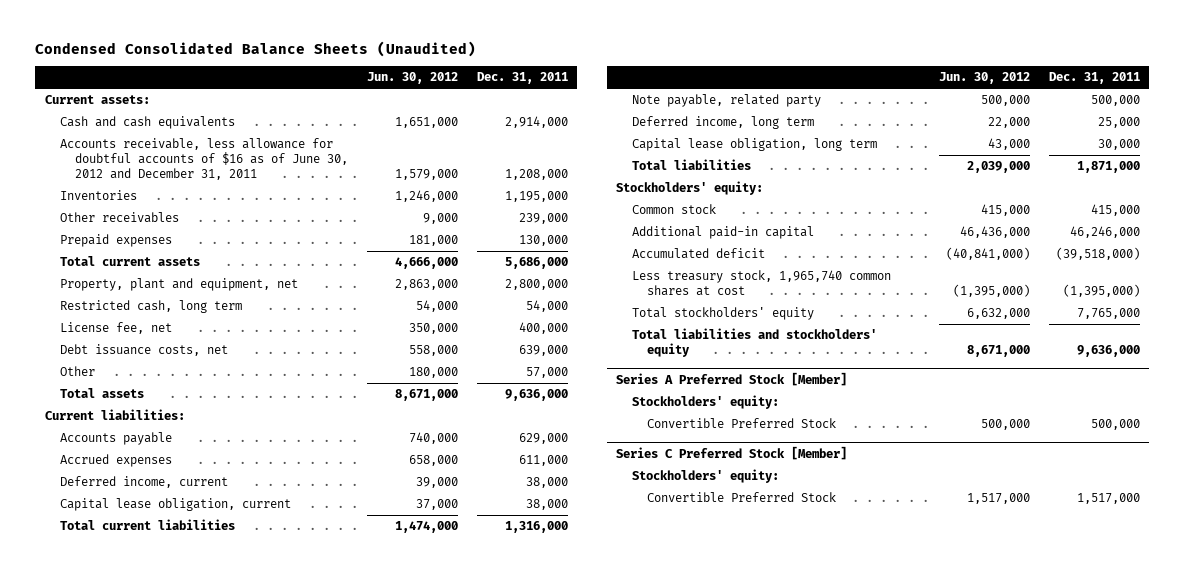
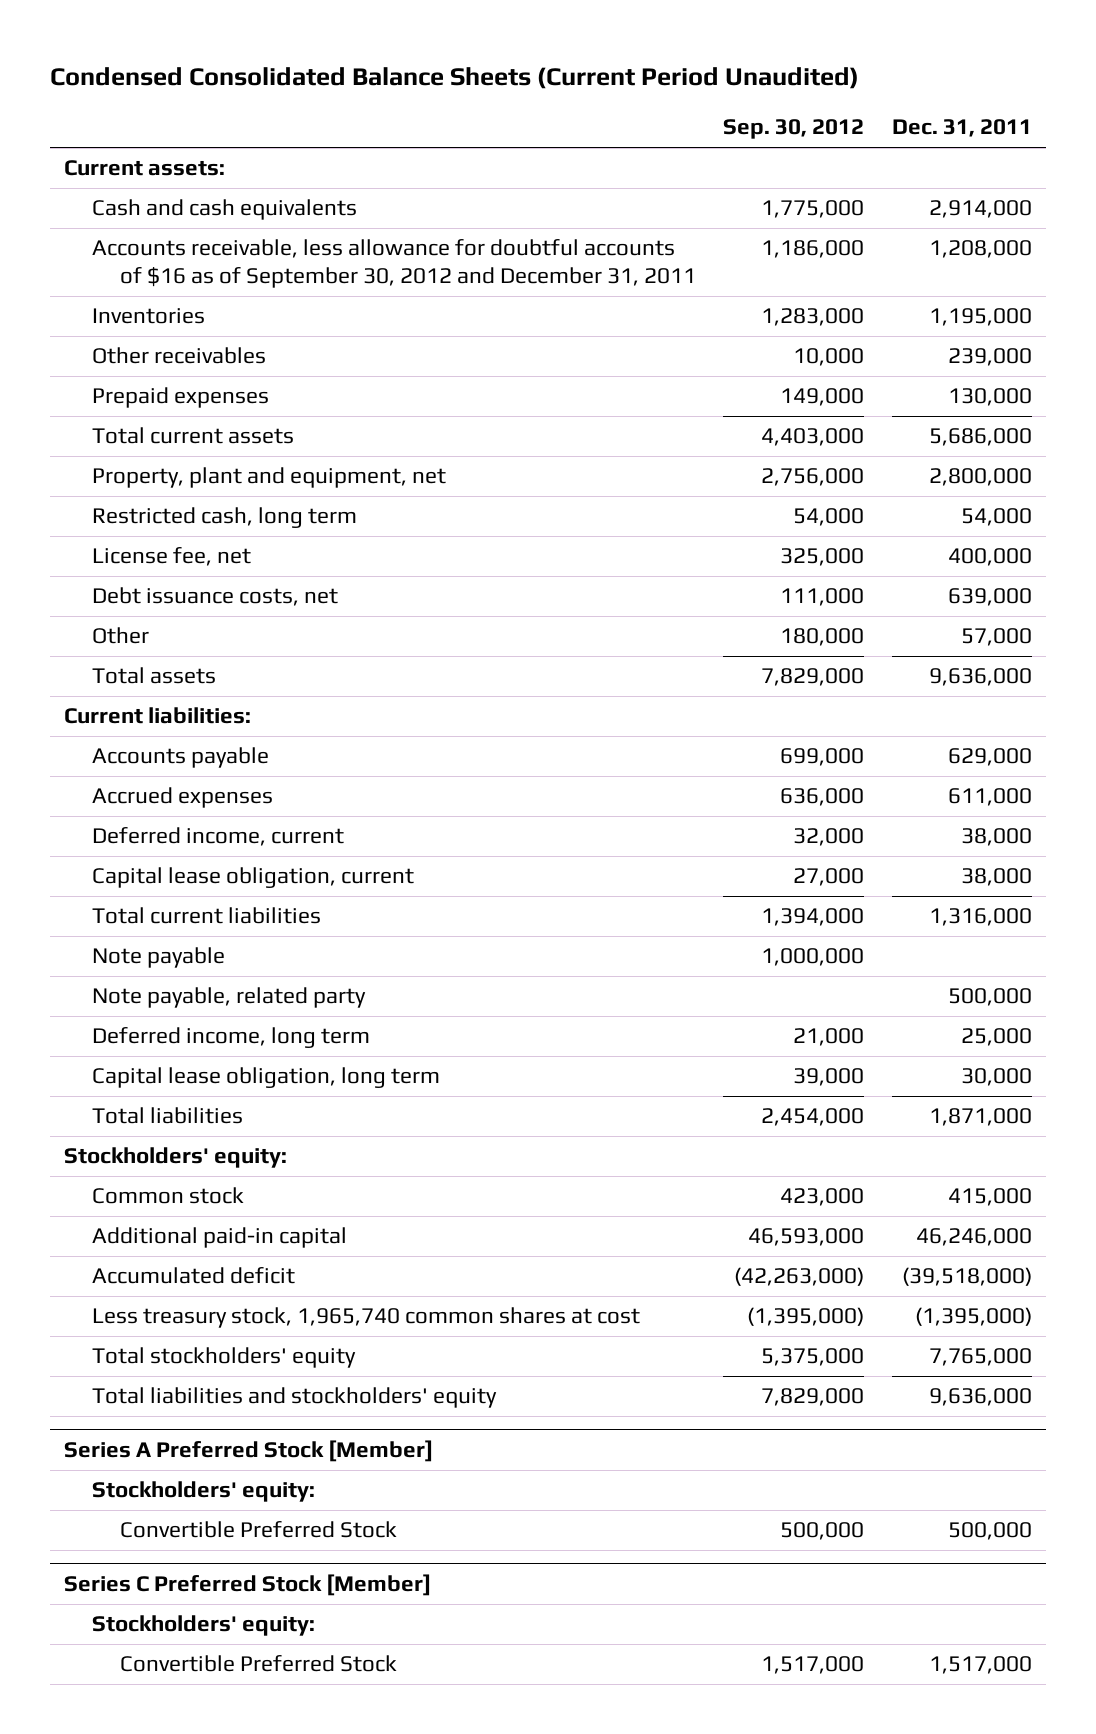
[35,40,477,57] Condensed Consolidated Balance Sheets (Unaudited) -> [50,66,860,89] Condensed Consolidated Balance Sheets (Current Period Unaudited)
[366,72,458,85] Jun. 30, 2012 -> none
none -> [723,119,865,140] Sep. 30, 2012
[59,138,349,181] Accounts receivable, less allowance for doubtful accounts of $16 as of June 30, 2012 and December 31, 2011 -> [91,239,696,289] Accounts receivable, less allowance for doubtful accounts of $16 as of September 30, 2012 and December 31, 2011
none -> [91,947,225,969] Note payable

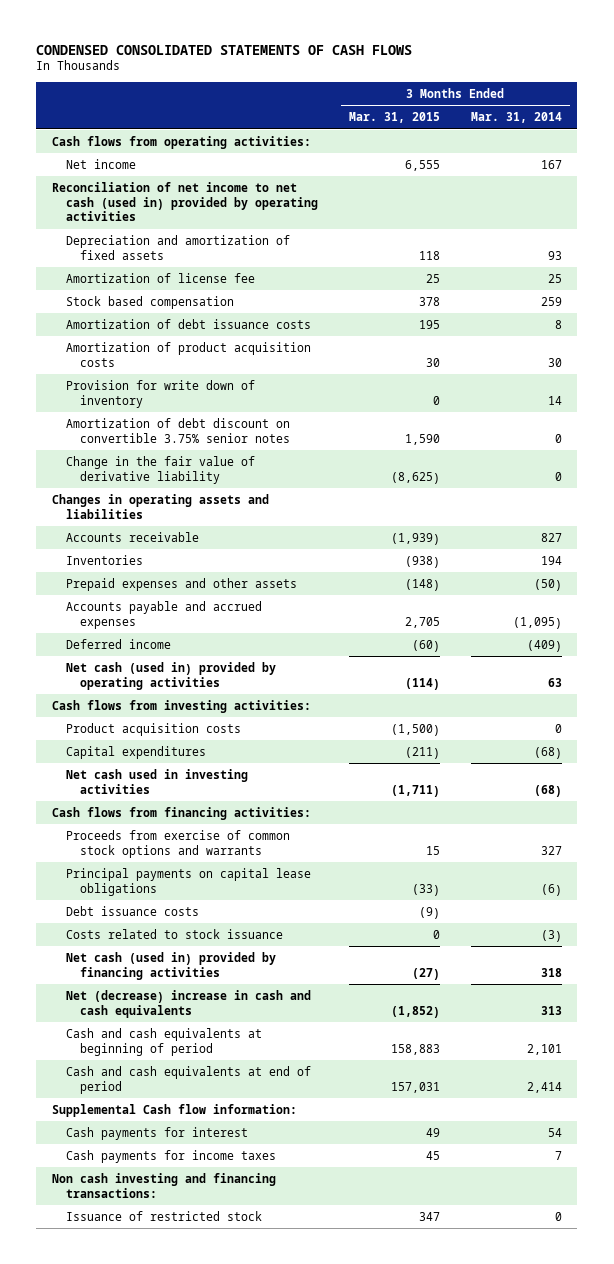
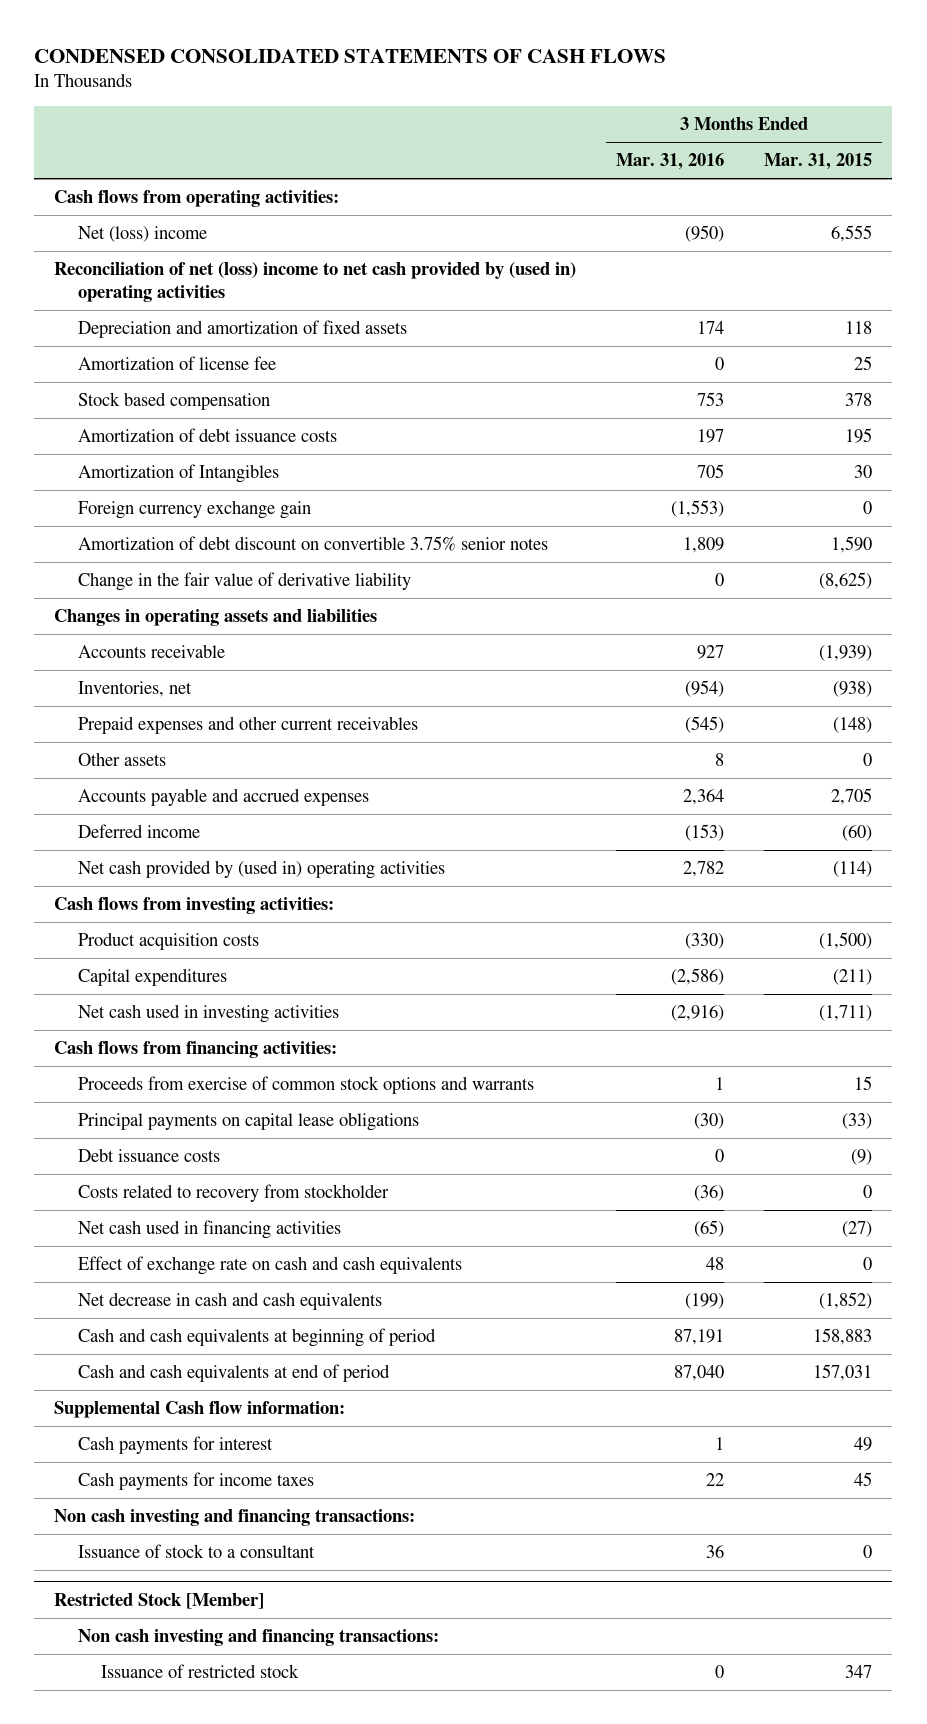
[470,112,562,124] Mar. 31, 2014 -> none
none -> [616,153,725,171] Mar. 31, 2016
[65,158,136,169] Net income -> [77,226,207,243] Net (loss) income
[51,181,318,222] Reconciliation of net income to net cash (used in) provided by operating activities -> [54,262,577,303] Reconciliation of net (loss) income to net cash provided by (used in) operating activities
[65,341,311,367] Amortization of product acquisition costs -> none
[65,379,255,408] Provision for write down of inventory -> none
none -> [77,464,279,484] Amortization of Intangibles
none -> [77,500,311,520] Foreign currency exchange gain
[65,554,143,565] Inventories -> [77,681,192,698] Inventories, net
[65,577,297,591] Prepaid expenses and other assets -> [77,716,418,735] Prepaid expenses and other current receivables
none -> [77,752,166,767] Other assets
[65,661,276,690] Net cash (used in) provided by operating activities -> [77,860,445,880] Net cash provided by (used in) operating activities
[65,928,283,939] Costs related to stock issuance -> [77,1184,389,1203] Costs related to recovery from stockholder
[65,951,276,980] Net cash (used in) provided by financing activities -> [77,1220,341,1240] Net cash used in financing activities
none -> [77,1256,462,1276] Effect of exchange rate on cash and cash equivalents
[65,989,311,1018] Net (decrease) increase in cash and cash equivalents -> [77,1292,382,1311] Net decrease in cash and cash equivalents
none -> [77,1544,315,1559] Issuance of stock to a consultant
none -> [54,1592,265,1609] Restricted Stock [Member]
none -> [77,1629,439,1647] Non cash investing and financing transactions:

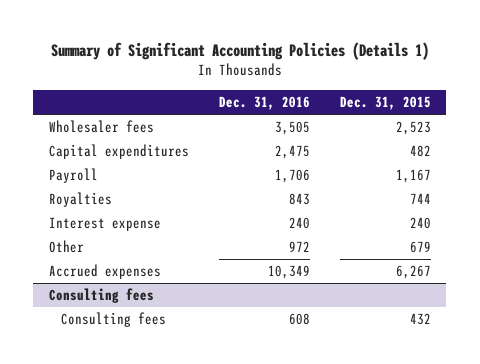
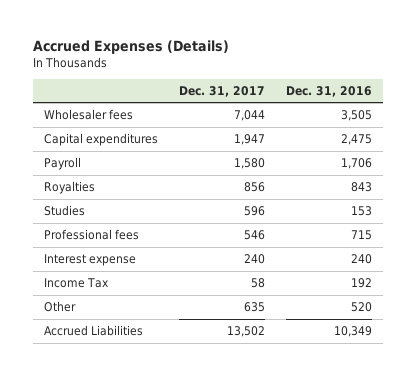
[50,41,429,60] Summary of Significant Accounting Policies (Details 1) -> [32,40,229,55] Accrued Expenses (Details)
[340,96,432,111] Dec. 31, 2015 -> none
none -> [179,85,266,97] Dec. 31, 2017
none -> [43,205,85,217] Studies
none -> [43,229,139,241] Professional fees
[48,288,154,304] Consulting fees -> none
[60,312,166,328] Consulting fees -> none
none -> [43,278,109,289] Income Tax
[288,241,310,253] 972 -> [351,302,373,313] 520
[48,264,161,280] Accrued expenses -> [43,325,143,337] Accrued Liabilities

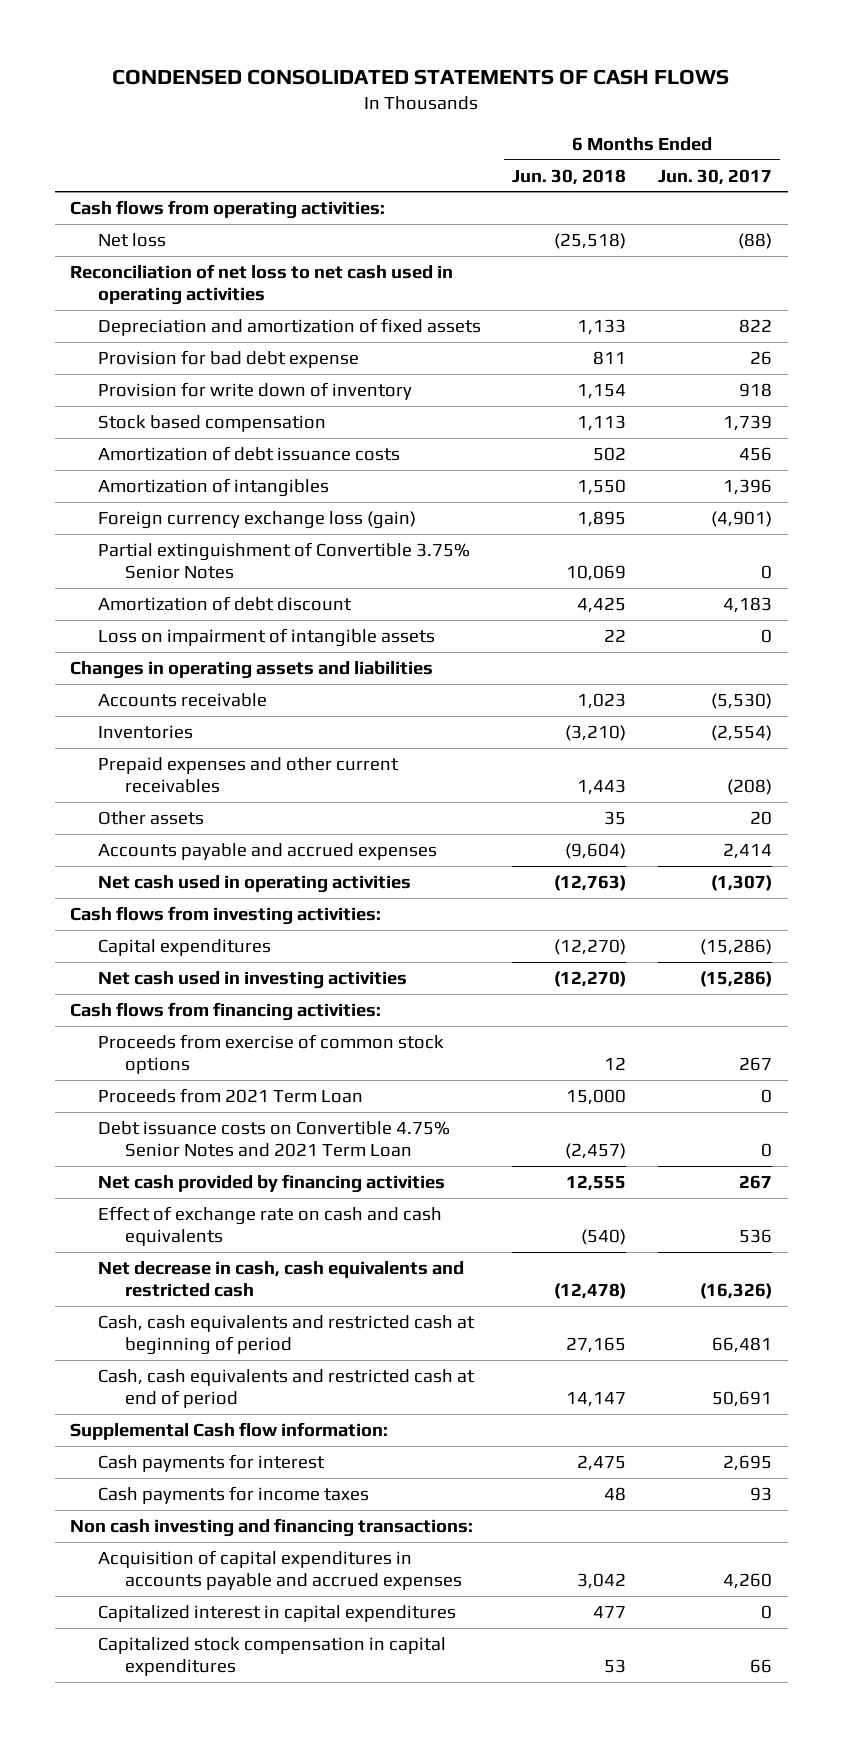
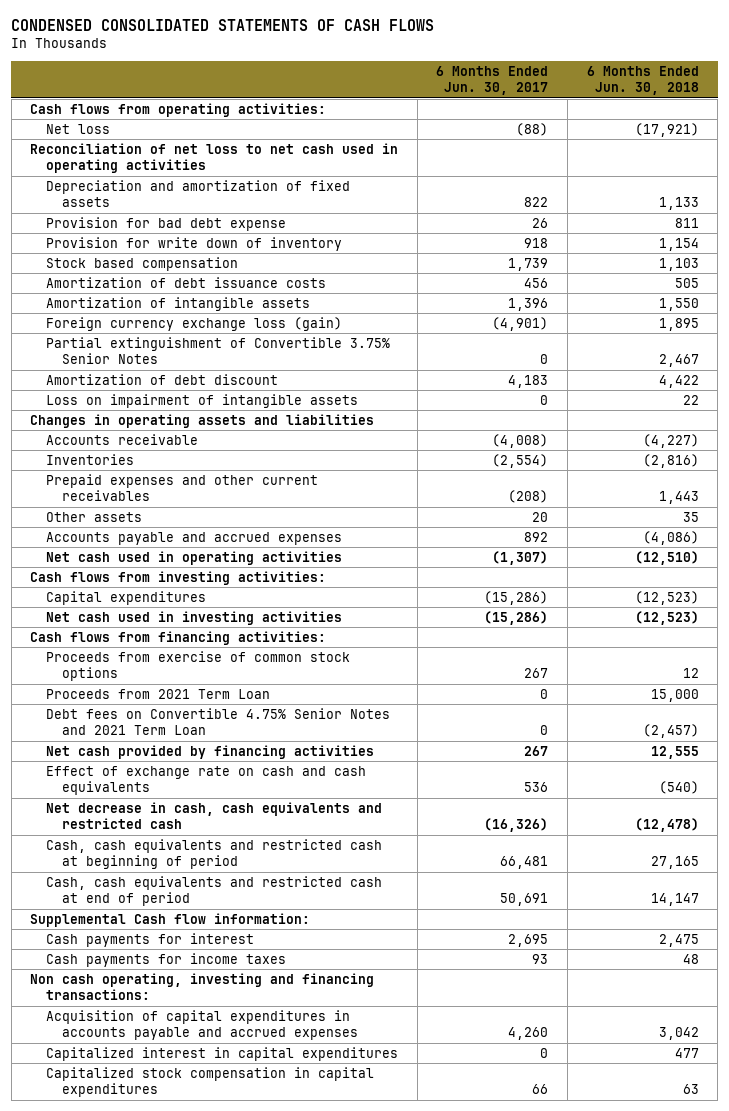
[554,233,627,250] (25,518) -> [634,122,699,137] (17,921)
[577,415,627,432] 1,113 -> [658,257,699,271] 1,103
[593,447,627,462] 502 -> [674,277,699,288] 505
[97,478,329,498] Amortization of intangibles -> [46,296,311,311] Amortization of intangible assets
[566,565,627,582] 10,069 -> [658,354,699,368] 2,467
[577,597,627,614] 4,425 -> [658,374,699,388] 4,422
[577,693,627,710] 1,023 -> [642,433,699,448] (4,227)
[710,693,772,710] (5,530) -> [492,433,549,448] (4,008)
[565,725,627,742] (3,210) -> [642,453,699,468] (2,816)
[565,843,627,860] (9,604) -> [642,530,699,545] (4,086)
[722,843,772,860] 2,414 -> [524,531,549,542] 892
[554,875,627,892] (12,763) -> [634,550,699,565] (12,510)
[554,939,627,956] (12,270) -> [634,590,699,605] (12,523)
[554,971,627,988] (12,270) -> [634,610,699,625] (12,523)
[97,1121,450,1158] Debt issuance costs on Convertible 4.75% Senior Notes and 2021 Term Loan -> [46,707,391,736] Debt fees on Convertible 4.75% Senior Notes and 2021 Term Loan
[70,1518,474,1538] Non cash investing and financing transactions: -> [30,972,375,1001] Non cash operating, investing and financing transactions:
[604,1659,627,1674] 53 -> [682,1084,699,1095] 63

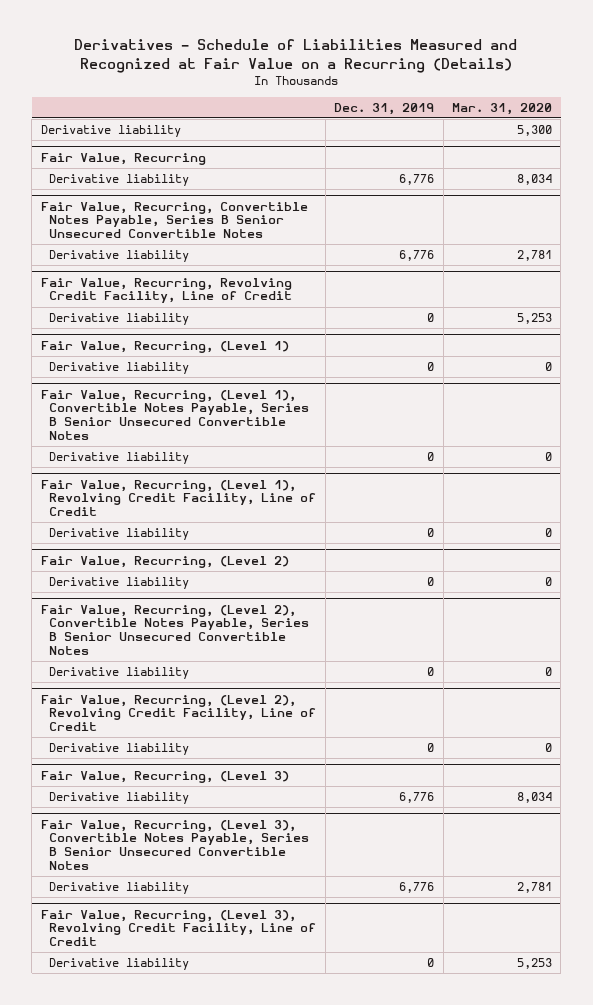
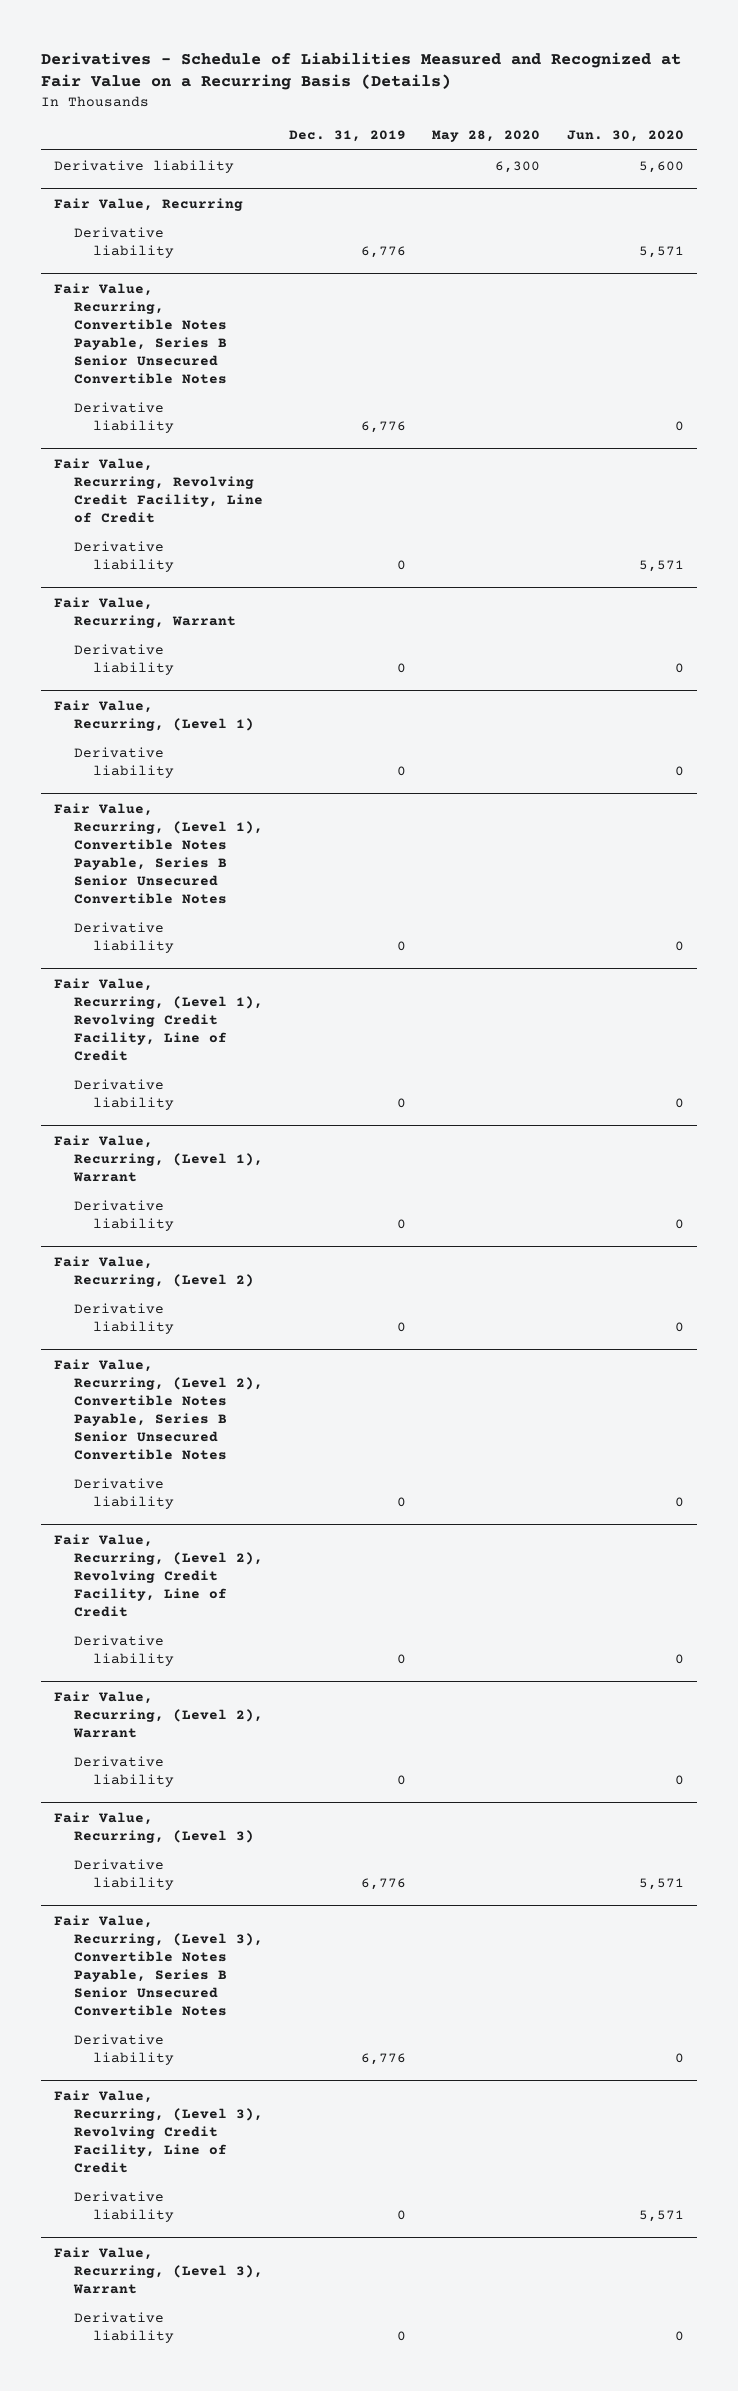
[74,39,518,73] Derivatives - Schedule of Liabilities Measured and Recognized at Fair Value on a Recurring (Details) -> [40,51,681,91] Derivatives - Schedule of Liabilities Measured and Recognized at Fair Value on a Recurring Basis (Details)
[451,102,552,115] Mar. 31, 2020 -> none
none -> [432,130,541,143] May 28, 2020
none -> [566,130,684,143] Jun. 30, 2020
none -> [54,596,236,628] Fair Value, Recurring, Warrant
none -> [73,643,174,675] Derivative liability
none -> [54,1134,263,1182] Fair Value, Recurring, (Level 1), Warrant
none -> [73,1199,174,1231] Derivative liability
none -> [54,1690,263,1738] Fair Value, Recurring, (Level 2), Warrant
none -> [73,1755,174,1787] Derivative liability
none -> [54,2246,263,2294] Fair Value, Recurring, (Level 3), Warrant
none -> [73,2311,174,2343] Derivative liability

